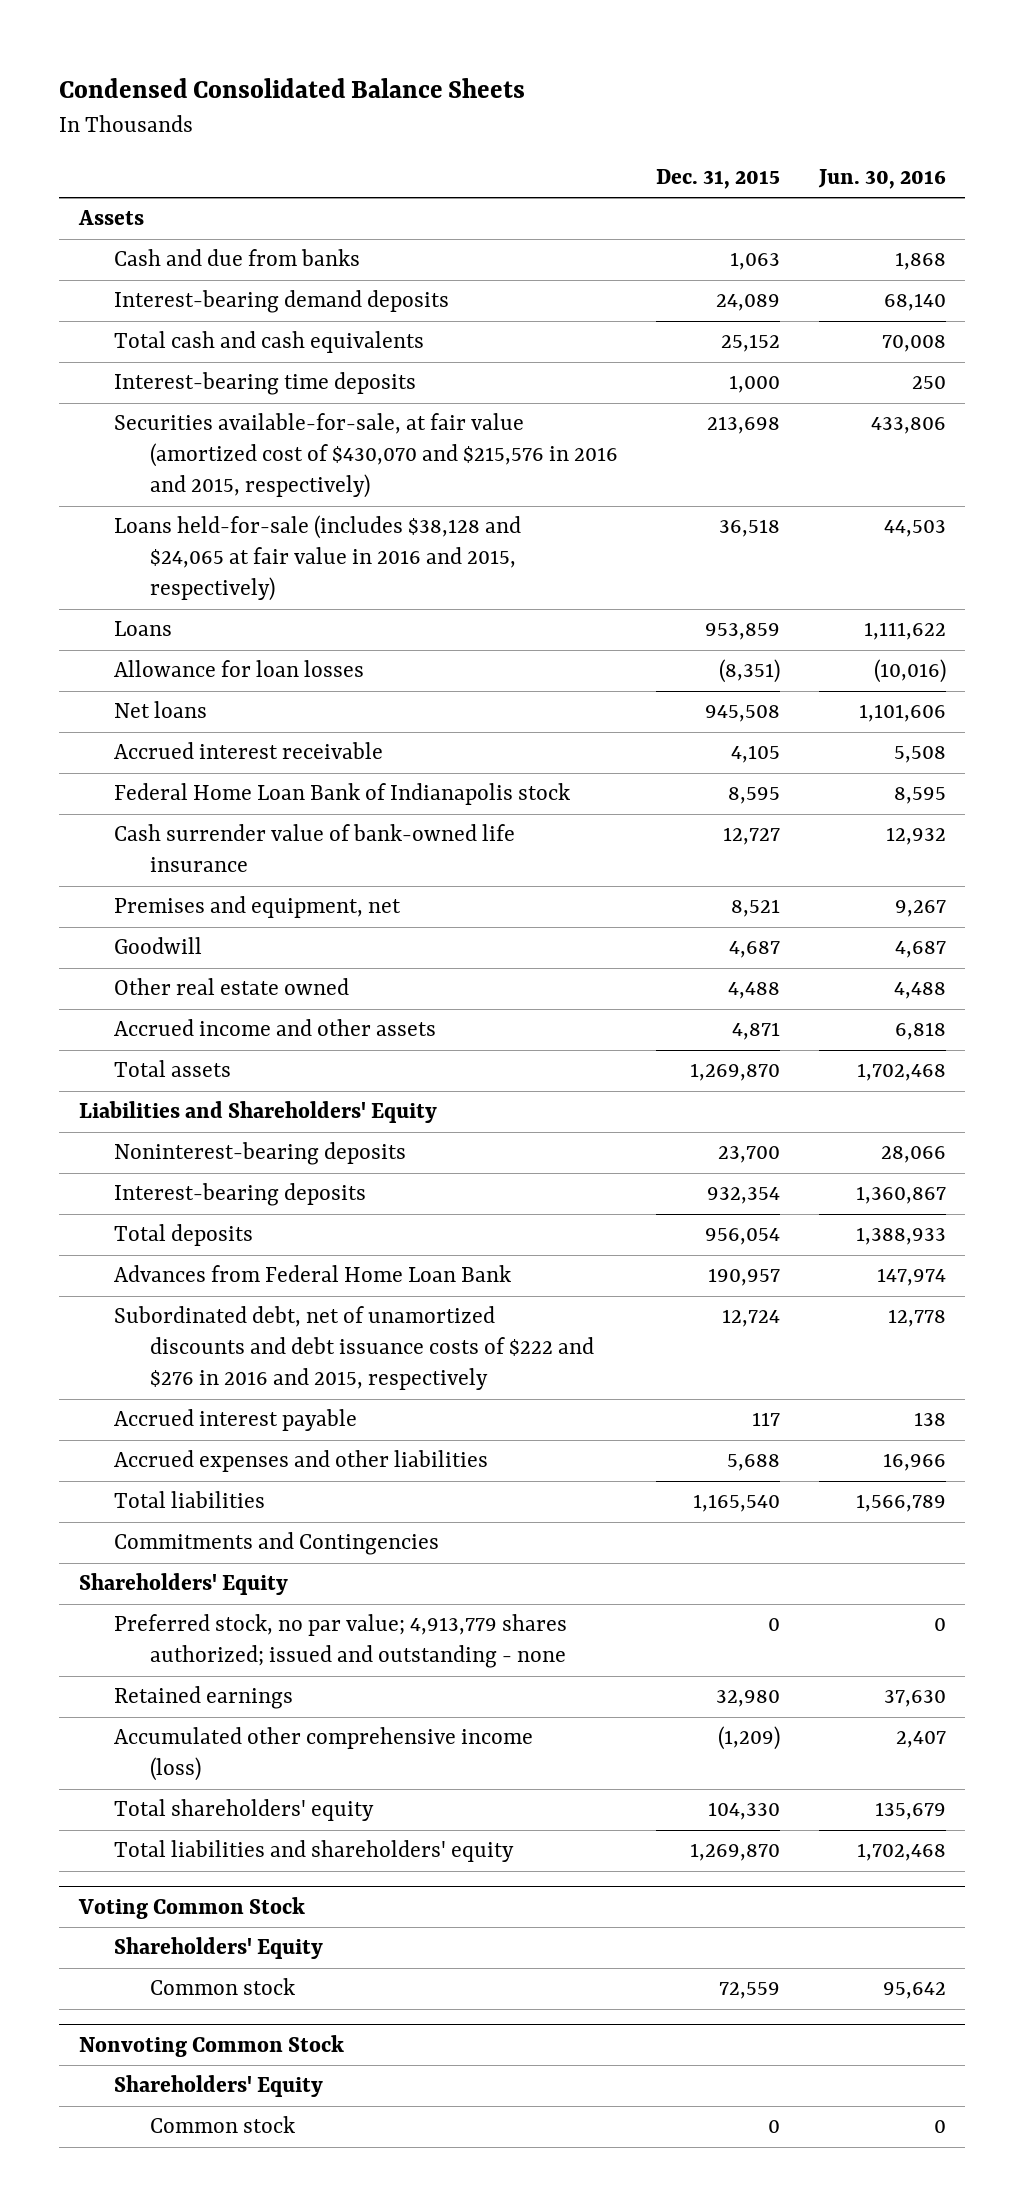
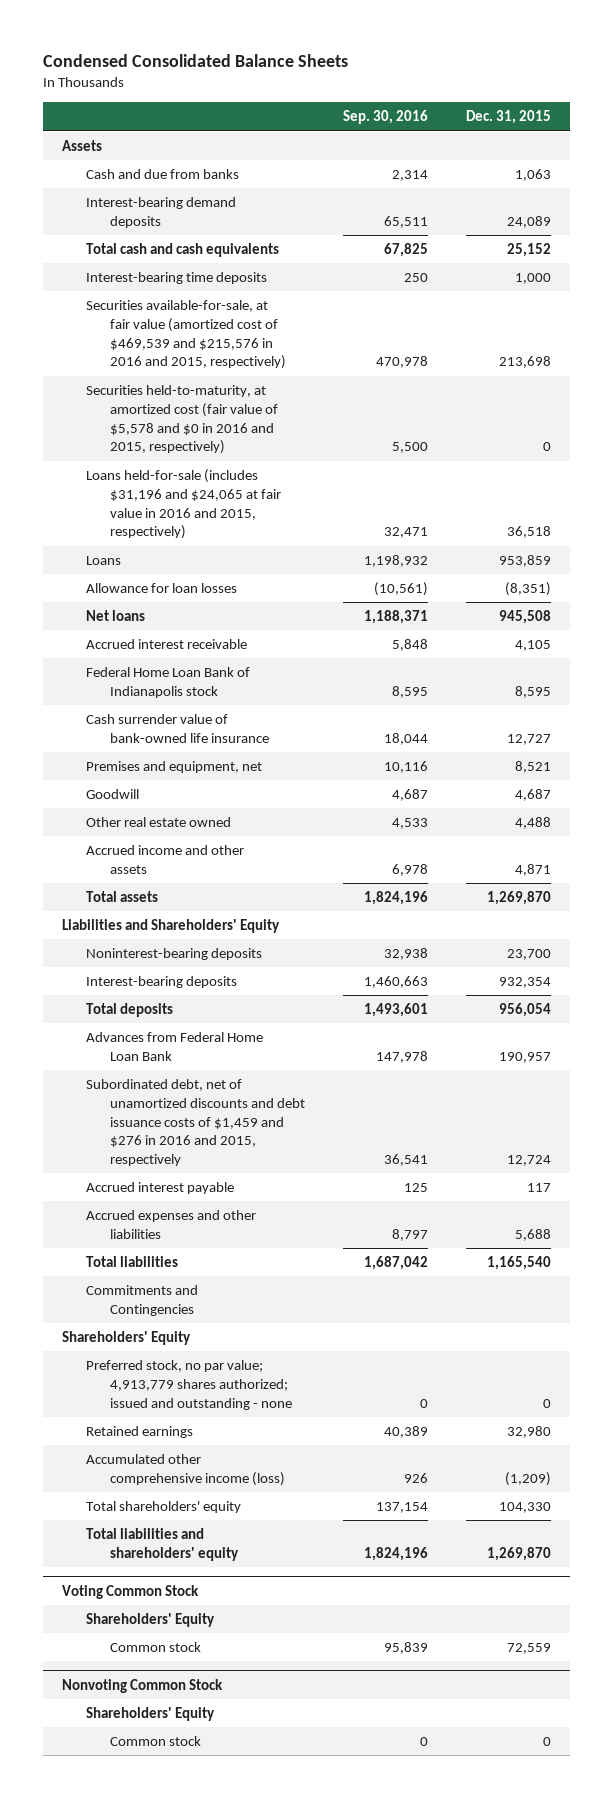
[817,169,946,190] Jun. 30, 2016 -> none
none -> [343,110,429,125] Sep. 30, 2016
[114,413,618,499] Securities available-for-sale, at fair value (amortized cost of $430,070 and $215,576 in 2016 and 2015, respectively) -> [86,300,287,370] Securities available-for-sale, at fair value (amortized cost of $469,539 and $215,576 in 2016 and 2015, respectively)
none -> [86,385,279,455] Securities held-to-maturity, at amortized cost (fair value of $5,578 and $0 in 2016 and 2015, respectively)
[114,515,522,602] Loans held-for-sale (includes $38,128 and $24,065 at fair value in 2016 and 2015, respectively) -> [86,469,282,540] Loans held-for-sale (includes $31,196 and $24,065 at fair value in 2016 and 2015, respectively)
[114,1306,594,1391] Subordinated debt, net of unamortized discounts and debt issuance costs of $222 and $276 in 2016 and 2015, respectively -> [86,1079,306,1167] Subordinated debt, net of unamortized discounts and debt issuance costs of $1,459 and $276 in 2016 and 2015, respectively

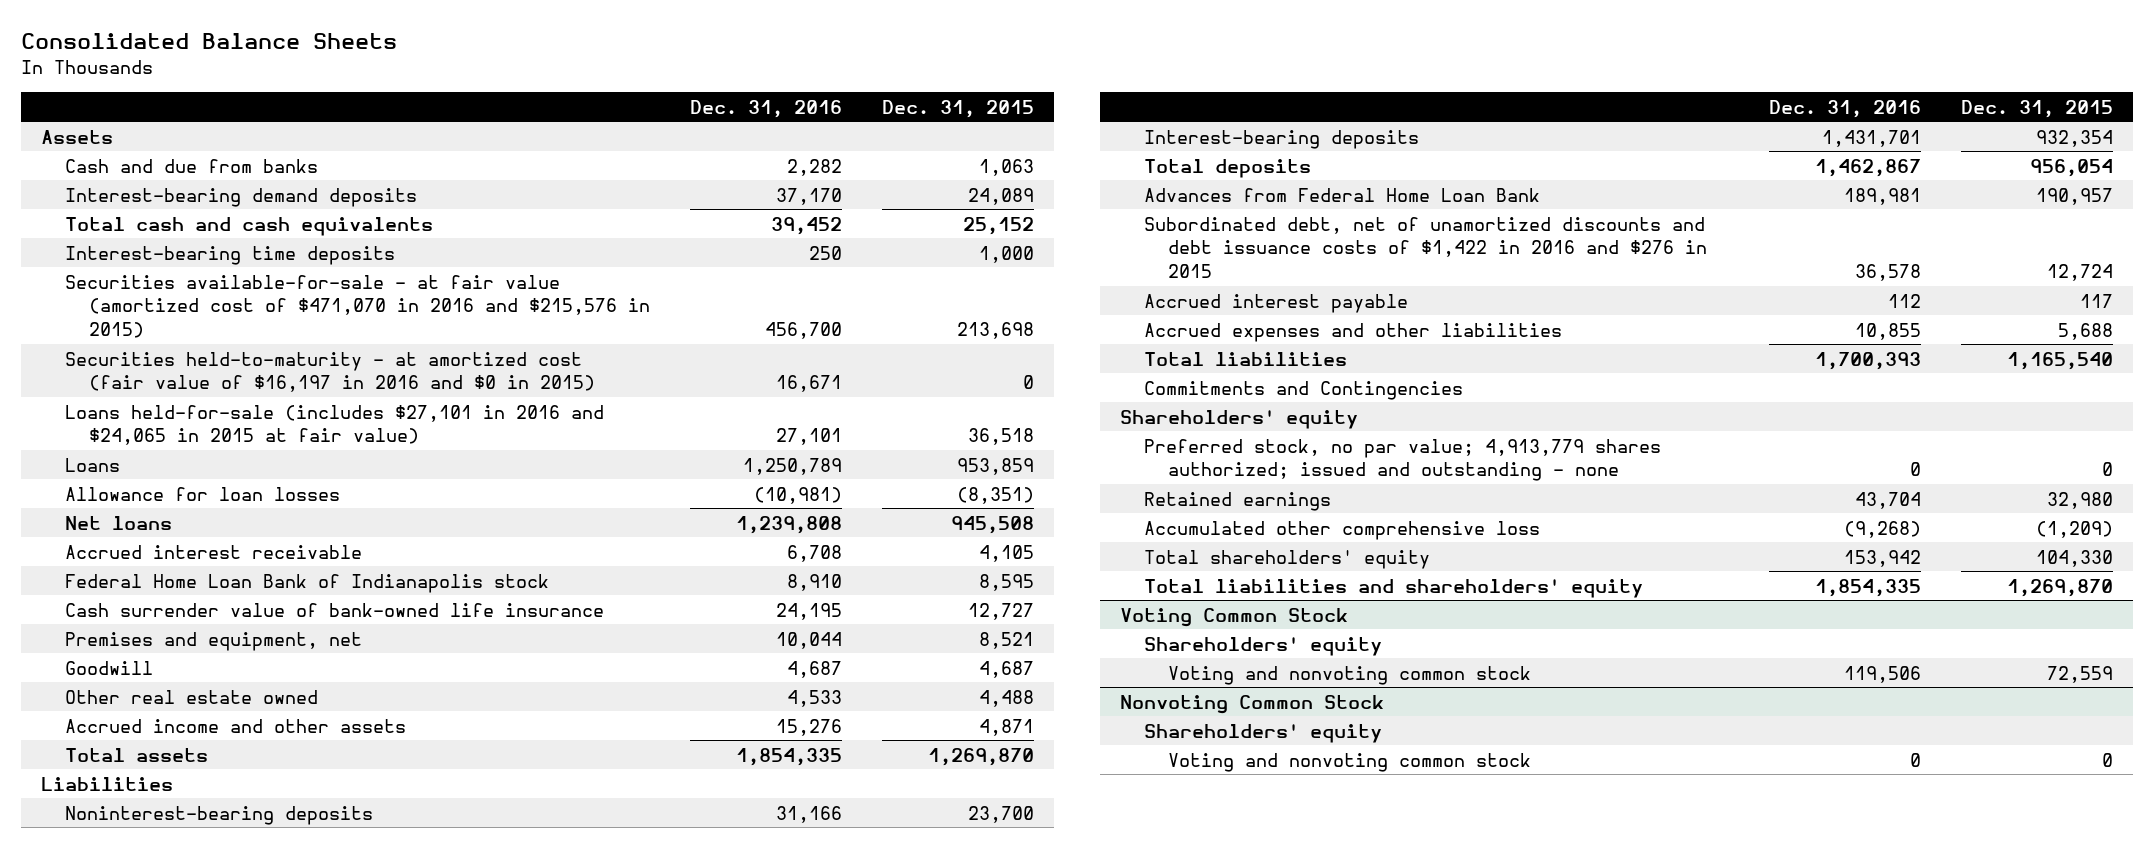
[43,53,349,67] Condensed Consolidated Balance Sheets -> [20,33,397,50] Consolidated Balance Sheets
[343,110,429,125] Sep. 30, 2016 -> none
none -> [689,99,842,118] Dec. 31, 2016
[86,300,287,370] Securities available-for-sale, at fair value (amortized cost of $469,539 and $215,576 in 2016 and 2015, respectively) -> [64,274,650,338] Securities available-for-sale - at fair value (amortized cost of $471,070 in 2016 and $215,576 in 2015)
[86,385,279,455] Securities held-to-maturity, at amortized cost (fair value of $5,578 and $0 in 2016 and 2015, respectively) -> [64,351,595,393] Securities held-to-maturity - at amortized cost (fair value of $16,197 in 2016 and $0 in 2015)
[86,469,282,540] Loans held-for-sale (includes $31,196 and $24,065 at fair value in 2016 and 2015, respectively) -> [64,404,604,446] Loans held-for-sale (includes $27,101 in 2016 and $24,065 in 2015 at fair value)
[61,919,280,934] Liabilities and Shareholders' Equity -> none
none -> [40,776,173,791] Liabilities
[86,1079,306,1167] Subordinated debt, net of unamortized discounts and debt issuance costs of $1,459 and $276 in 2016 and 2015, respectively -> [1143,216,1707,278] Subordinated debt, net of unamortized discounts and debt issuance costs of $1,422 in 2016 and $276 in 2015
[61,1331,191,1346] Shareholders' Equity -> [1119,409,1358,429] Shareholders' equity
[86,1454,286,1486] Accumulated other comprehensive income (loss) -> [1143,520,1540,540] Accumulated other comprehensive loss
[86,1613,216,1628] Shareholders' Equity -> [1143,636,1382,656] Shareholders' equity
[110,1642,202,1653] Common stock -> [1167,665,1531,685] Voting and nonvoting common stock
[86,1707,216,1722] Shareholders' Equity -> [1143,723,1382,743] Shareholders' equity
[110,1736,202,1747] Common stock -> [1167,752,1531,772] Voting and nonvoting common stock

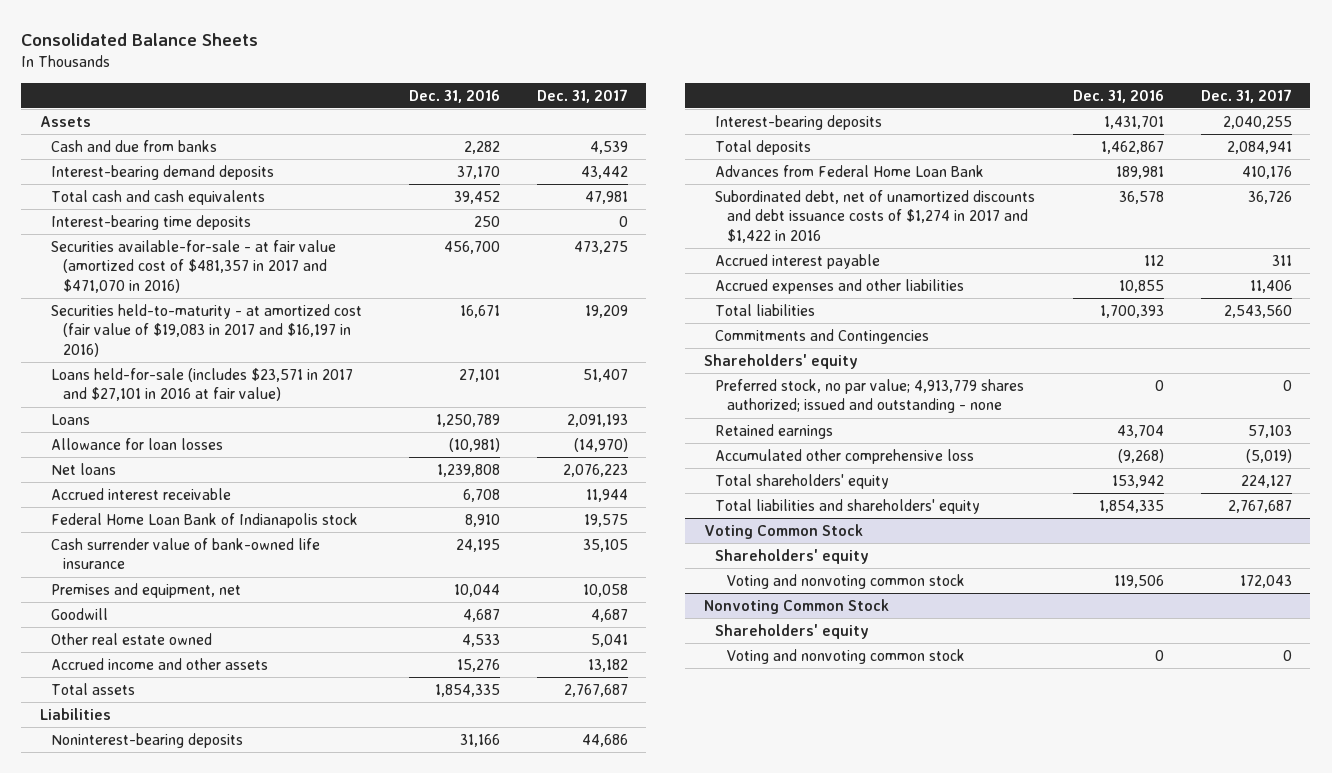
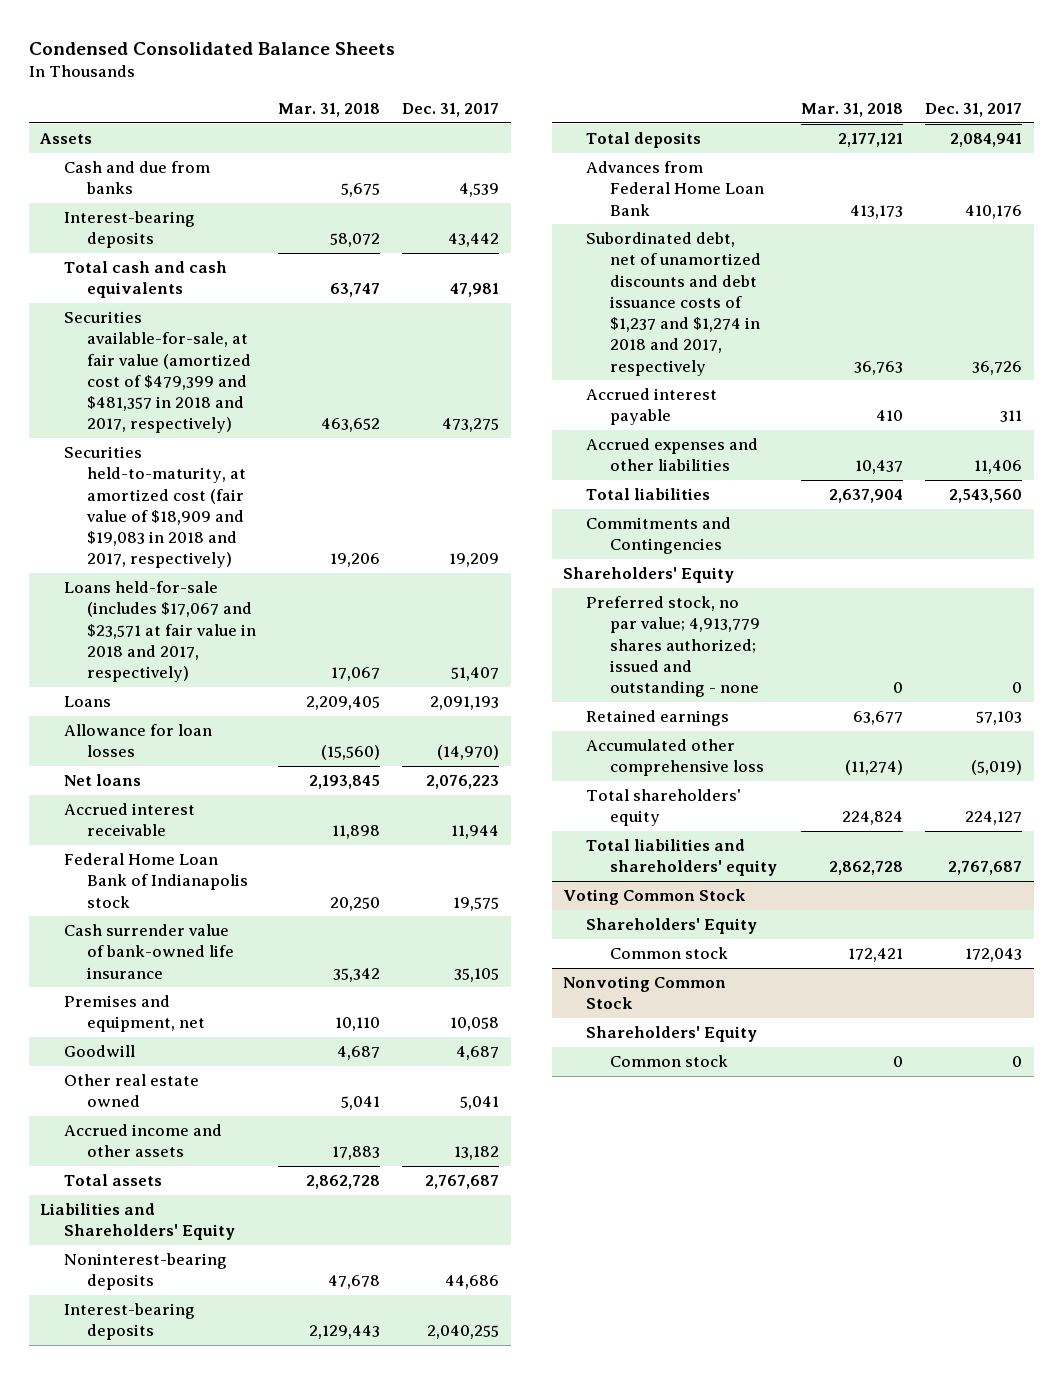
[21,32,259,46] Consolidated Balance Sheets -> [29,41,396,55] Condensed Consolidated Balance Sheets
[408,89,500,103] Dec. 31, 2016 -> none
none -> [278,103,381,118] Mar. 31, 2018
[51,165,275,181] Interest-bearing demand deposits -> [63,211,195,249] Interest-bearing deposits
[51,215,252,231] Interest-bearing time deposits -> none
[51,240,337,293] Securities available-for-sale - at fair value (amortized cost of $481,357 in 2017 and $471,070 in 2016) -> [63,311,251,434] Securities available-for-sale, at fair value (amortized cost of $479,399 and $481,357 in 2018 and 2017, respectively)
[51,304,363,357] Securities held-to-maturity - at amortized cost (fair value of $19,083 in 2017 and $16,197 in 2016) -> [63,446,246,569] Securities held-to-maturity, at amortized cost (fair value of $18,909 and $19,083 in 2018 and 2017, respectively)
[51,368,354,402] Loans held-for-sale (includes $23,571 in 2017 and $27,101 in 2016 at fair value) -> [63,581,256,683] Loans held-for-sale (includes $17,067 and $23,571 at fair value in 2018 and 2017, respectively)
[39,708,111,721] Liabilities -> none
none -> [40,1203,235,1241] Liabilities and Shareholders' Equity
[715,190,1036,243] Subordinated debt, net of unamortized discounts and debt issuance costs of $1,274 in 2017 and $1,422 in 2016 -> [586,232,761,376] Subordinated debt, net of unamortized discounts and debt issuance costs of $1,237 and $1,274 in 2018 and 2017, respectively
[703,354,858,370] Shareholders' equity -> [563,567,735,584] Shareholders' Equity
[715,549,870,565] Shareholders' equity -> [586,918,758,935] Shareholders' Equity
[726,574,965,590] Voting and nonvoting common stock -> [609,947,728,960] Common stock
[715,624,870,640] Shareholders' equity -> [586,1026,758,1043] Shareholders' Equity
[726,649,965,665] Voting and nonvoting common stock -> [609,1055,728,1068] Common stock

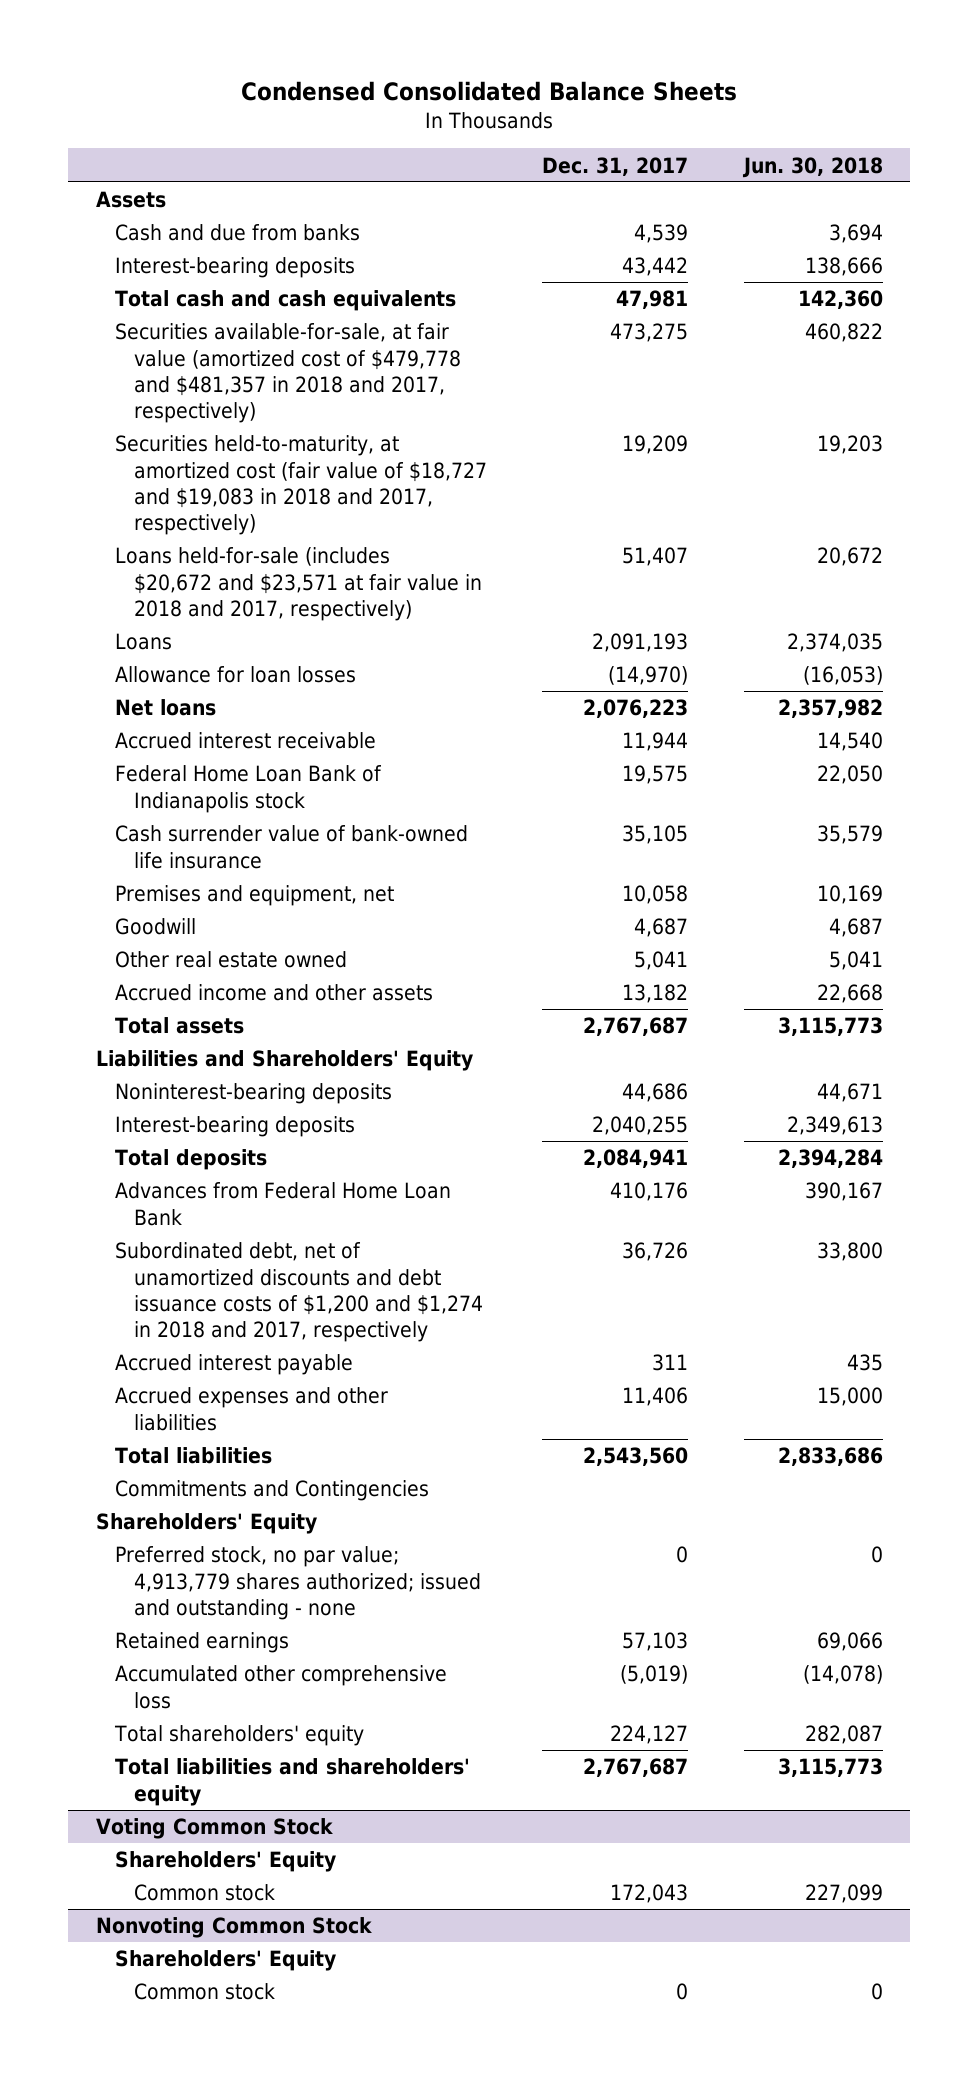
[278,103,381,118] Mar. 31, 2018 -> none
none -> [741,156,883,178] Jun. 30, 2018
[63,311,251,434] Securities available-for-sale, at fair value (amortized cost of $479,399 and $481,357 in 2018 and 2017, respectively) -> [114,323,462,424] Securities available-for-sale, at fair value (amortized cost of $479,778 and $481,357 in 2018 and 2017, respectively)
[63,446,246,569] Securities held-to-maturity, at amortized cost (fair value of $18,909 and $19,083 in 2018 and 2017, respectively) -> [114,435,488,536] Securities held-to-maturity, at amortized cost (fair value of $18,727 and $19,083 in 2018 and 2017, respectively)
[63,581,256,683] Loans held-for-sale (includes $17,067 and $23,571 at fair value in 2018 and 2017, respectively) -> [114,547,483,621] Loans held-for-sale (includes $20,672 and $23,571 at fair value in 2018 and 2017, respectively)
[586,232,761,376] Subordinated debt, net of unamortized discounts and debt issuance costs of $1,237 and $1,274 in 2018 and 2017, respectively -> [114,1242,484,1343] Subordinated debt, net of unamortized discounts and debt issuance costs of $1,200 and $1,274 in 2018 and 2017, respectively

